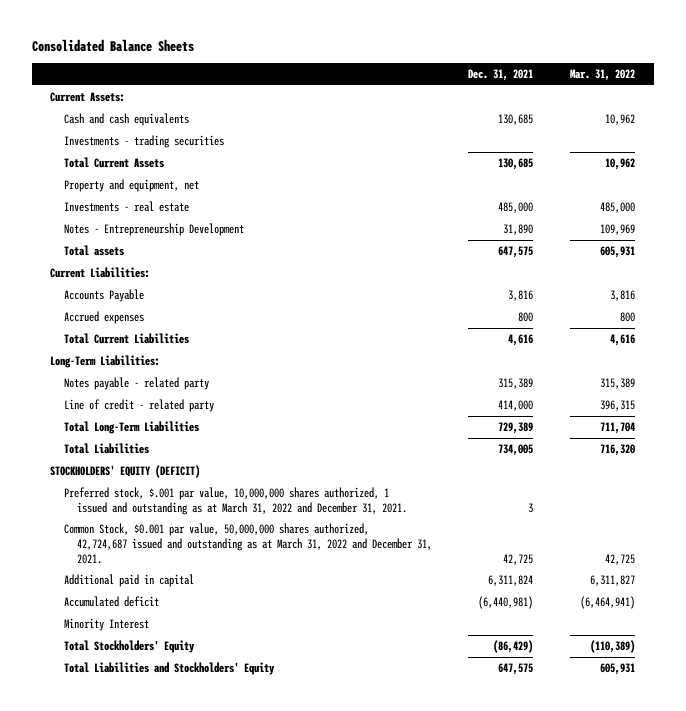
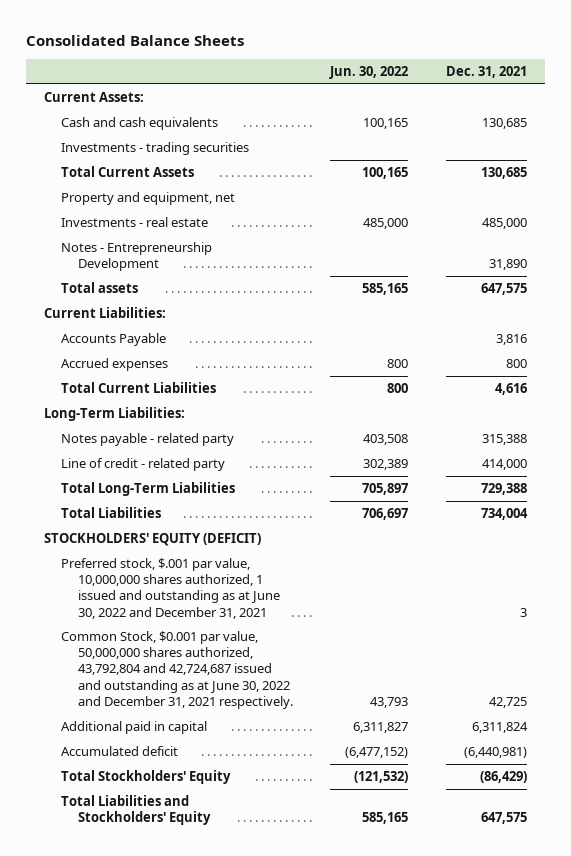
[570,69,636,82] Mar. 31, 2022 -> none
none -> [329,65,409,79] Jun. 30, 2022
[498,378,534,390] 315,389 -> [481,434,527,446] 315,388
[498,422,534,435] 729,389 -> [480,483,527,496] 729,388
[498,444,534,457] 734,005 -> [480,508,528,521] 734,004
[63,487,407,515] Preferred stock, $.001 par value, 10,000,000 shares authorized, 1 issued and outstanding as at March 31, 2022 and December 31, 2021. -> [61,558,281,619] Preferred stock, $.001 par value, 10,000,000 shares authorized, 1 issued and outstanding as at June 30, 2022 and December 31, 2021
[63,523,432,564] Common Stock, $0.001 par value, 50,000,000 shares authorized, 42,724,687 issued and outstanding as at March 31, 2022 and December 31, 2021. -> [61,631,294,709] Common Stock, $0.001 par value, 50,000,000 shares authorized, 43,792,804 and 42,724,687 issued and outstanding as at June 30, 2022 and December 31, 2021 respectively.
[63,618,149,632] Minority Interest -> none

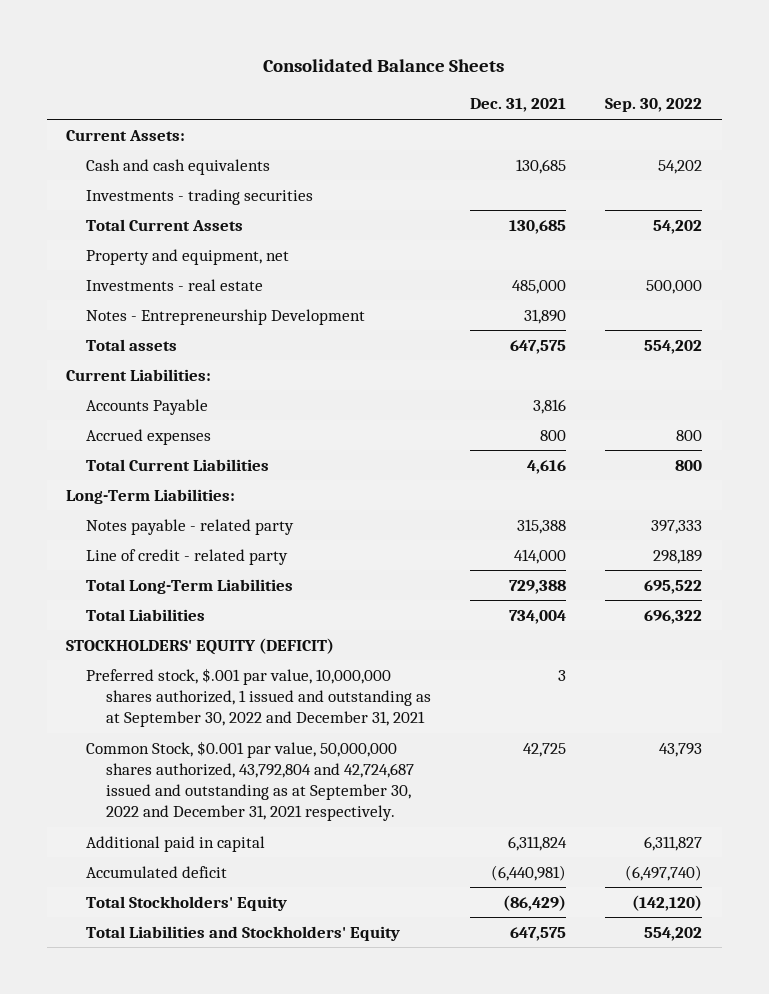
[329,65,409,79] Jun. 30, 2022 -> none
none -> [605,98,703,113] Sep. 30, 2022
[61,558,281,619] Preferred stock, $.001 par value, 10,000,000 shares authorized, 1 issued and outstanding as at June 30, 2022 and December 31, 2021 -> [86,667,431,728] Preferred stock, $.001 par value, 10,000,000 shares authorized, 1 issued and outstanding as at September 30, 2022 and December 31, 2021
[61,631,294,709] Common Stock, $0.001 par value, 50,000,000 shares authorized, 43,792,804 and 42,724,687 issued and outstanding as at June 30, 2022 and December 31, 2021 respectively. -> [86,740,414,822] Common Stock, $0.001 par value, 50,000,000 shares authorized, 43,792,804 and 42,724,687 issued and outstanding as at September 30, 2022 and December 31, 2021 respectively.

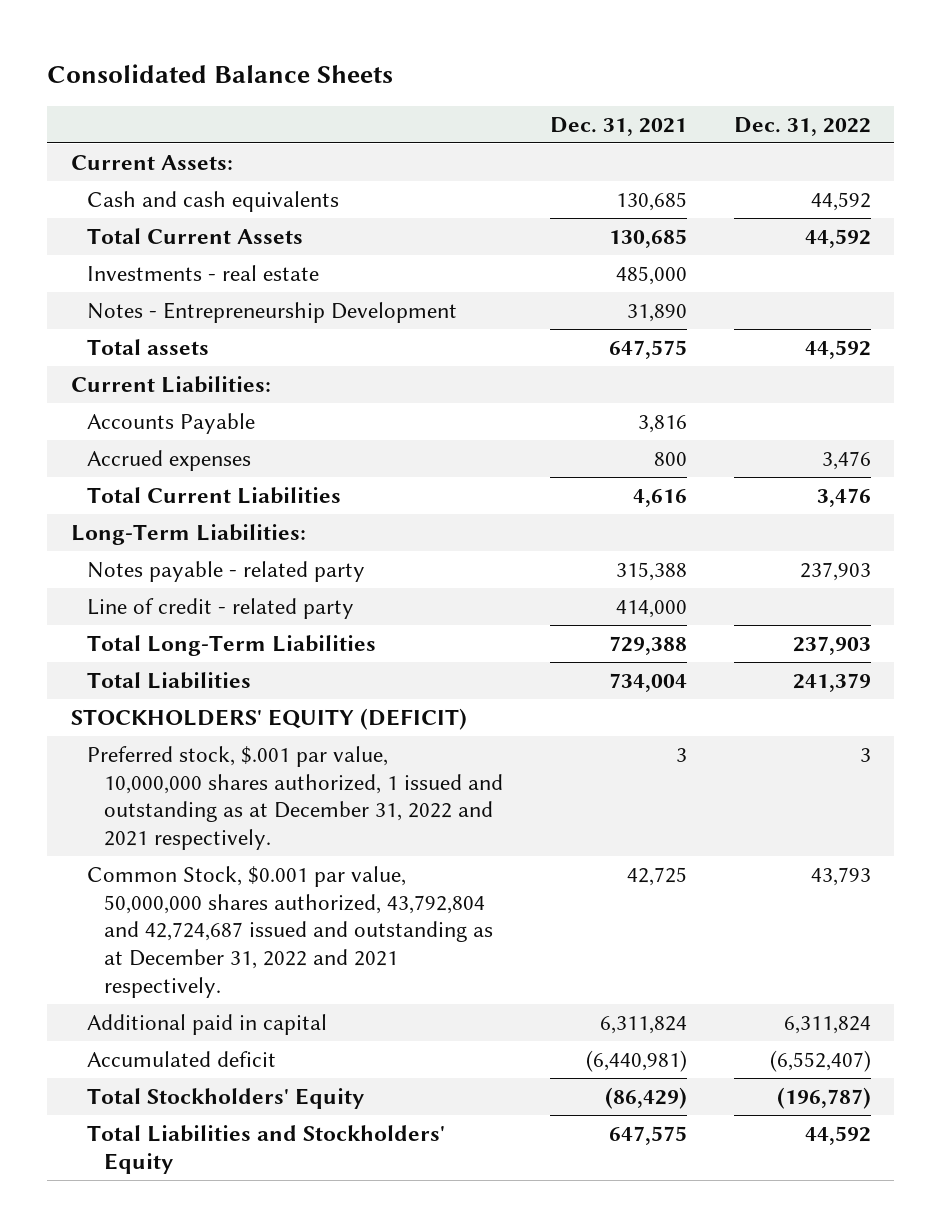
[605,98,703,113] Sep. 30, 2022 -> none
none -> [733,116,871,136] Dec. 31, 2022
[86,188,314,205] Investments - trading securities -> none
[86,248,290,265] Property and equipment, net -> none
[86,667,431,728] Preferred stock, $.001 par value, 10,000,000 shares authorized, 1 issued and outstanding as at September 30, 2022 and December 31, 2021 -> [87,745,503,851] Preferred stock, $.001 par value, 10,000,000 shares authorized, 1 issued and outstanding as at December 31, 2022 and 2021 respectively.
[86,740,414,822] Common Stock, $0.001 par value, 50,000,000 shares authorized, 43,792,804 and 42,724,687 issued and outstanding as at September 30, 2022 and December 31, 2021 respectively. -> [87,865,493,998] Common Stock, $0.001 par value, 50,000,000 shares authorized, 43,792,804 and 42,724,687 issued and outstanding as at December 31, 2022 and 2021 respectively.

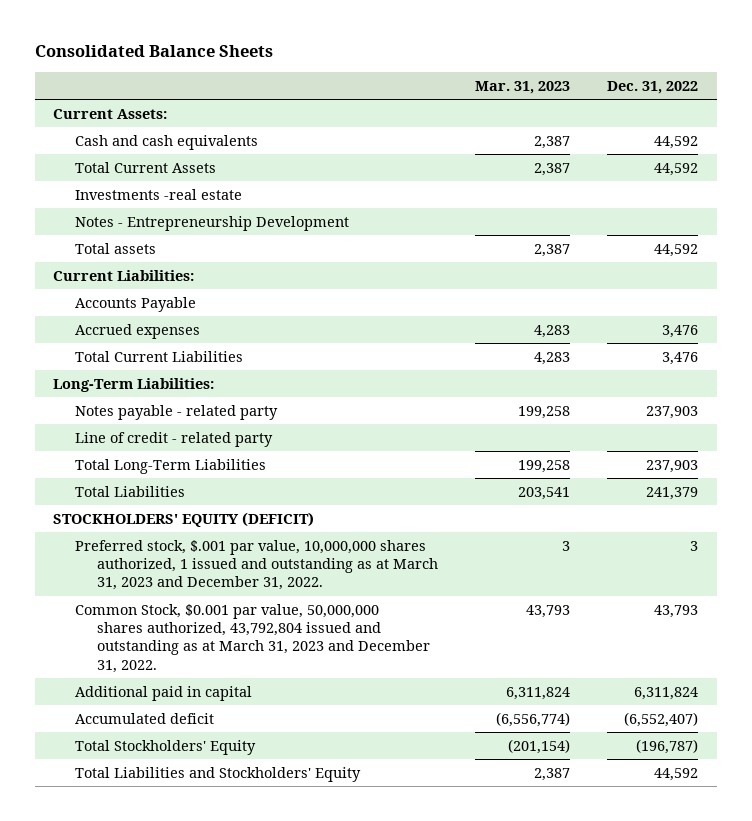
[549,116,687,136] Dec. 31, 2021 -> none
none -> [475,80,571,94] Mar. 31, 2023
[87,264,320,281] Investments - real estate -> [75,188,243,200] Investments -real estate
[87,745,503,851] Preferred stock, $.001 par value, 10,000,000 shares authorized, 1 issued and outstanding as at December 31, 2022 and 2021 respectively. -> [75,539,439,591] Preferred stock, $.001 par value, 10,000,000 shares authorized, 1 issued and outstanding as at March 31, 2023 and December 31, 2022.
[87,865,493,998] Common Stock, $0.001 par value, 50,000,000 shares authorized, 43,792,804 and 42,724,687 issued and outstanding as at December 31, 2022 and 2021 respectively. -> [75,603,431,673] Common Stock, $0.001 par value, 50,000,000 shares authorized, 43,792,804 issued and outstanding as at March 31, 2023 and December 31, 2022.

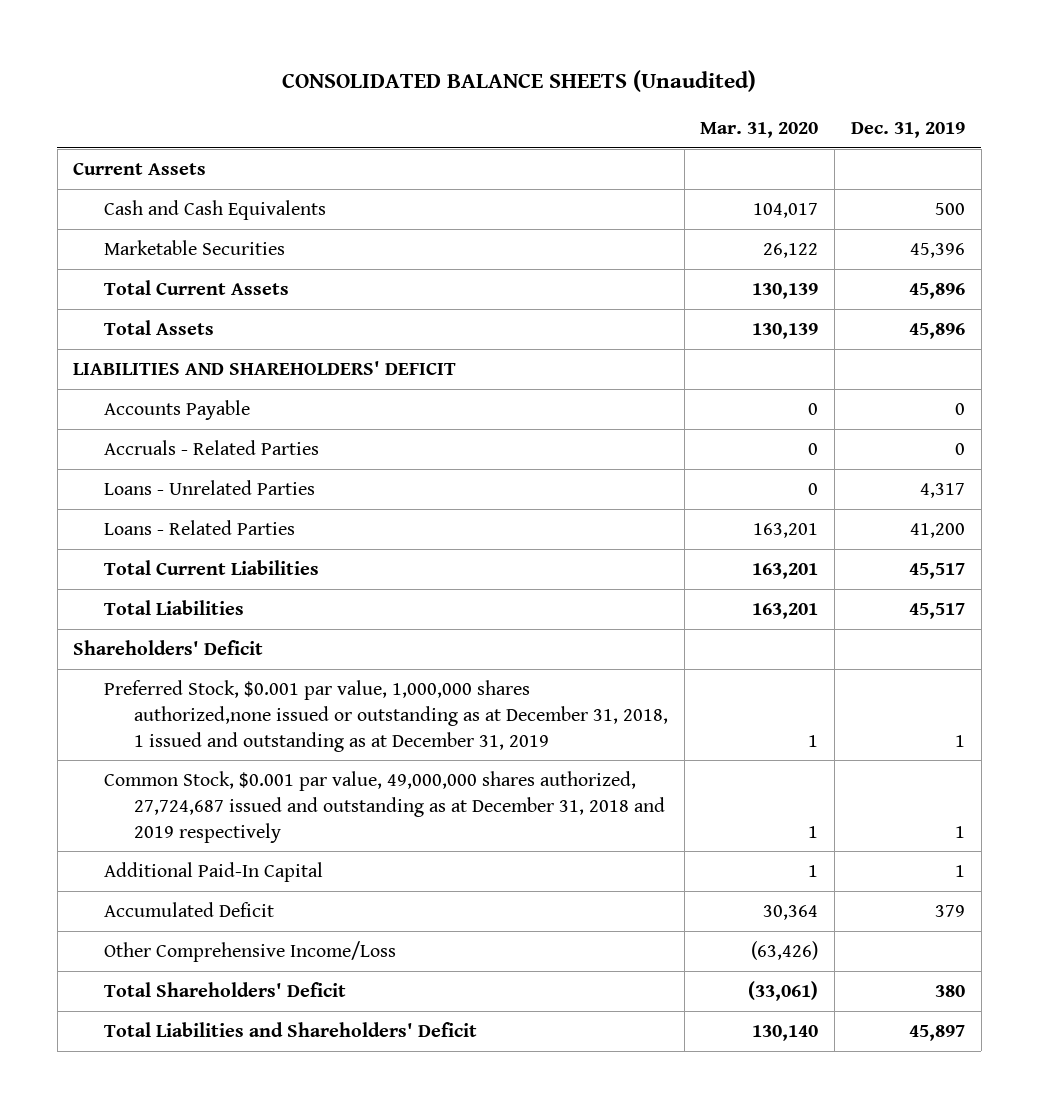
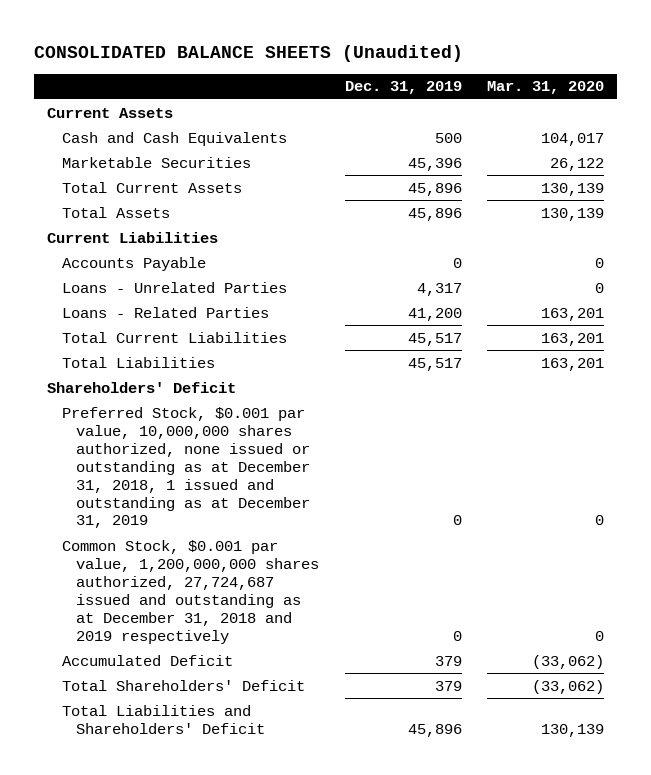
[73,360,457,375] LIABILITIES AND SHAREHOLDERS' DEFICIT -> none
none -> [46,231,218,243] Current Liabilities
[103,439,319,455] Accruals - Related Parties -> none
[103,861,323,882] Additional Paid-In Capital -> none
[103,940,396,962] Other Comprehensive Income/Loss -> none
[103,679,668,752] Preferred Stock, $0.001 par value, 1,000,000 shares authorized,none issued or outstanding as at December 31, 2018, 1 issued and outstanding as at December 31, 2019 -> [61,406,311,529] Preferred Stock, $0.001 par value, 10,000,000 shares authorized, none issued or outstanding as at December 31, 2018, 1 issued and outstanding as at December 31, 2019
[808,734,819,747] 1 -> [594,515,604,526] 0
[954,734,965,747] 1 -> [452,515,462,526] 0
[103,770,665,843] Common Stock, $0.001 par value, 49,000,000 shares authorized, 27,724,687 issued and outstanding as at December 31, 2018 and 2019 respectively -> [61,539,320,644] Common Stock, $0.001 par value, 1,200,000,000 shares authorized, 27,724,687 issued and outstanding as at December 31, 2018 and 2019 respectively
[808,825,819,838] 1 -> [594,630,604,641] 0
[954,825,965,838] 1 -> [452,630,462,641] 0
[763,904,819,920] 30,364 -> [531,654,604,669] (33,062)
[748,980,819,1001] (33,061) -> [531,679,604,694] (33,062)
[934,984,965,997] 380 -> [434,680,462,691] 379
[752,1024,819,1041] 130,140 -> [540,723,604,737] 130,139
[908,1024,965,1041] 45,897 -> [407,723,462,737] 45,896

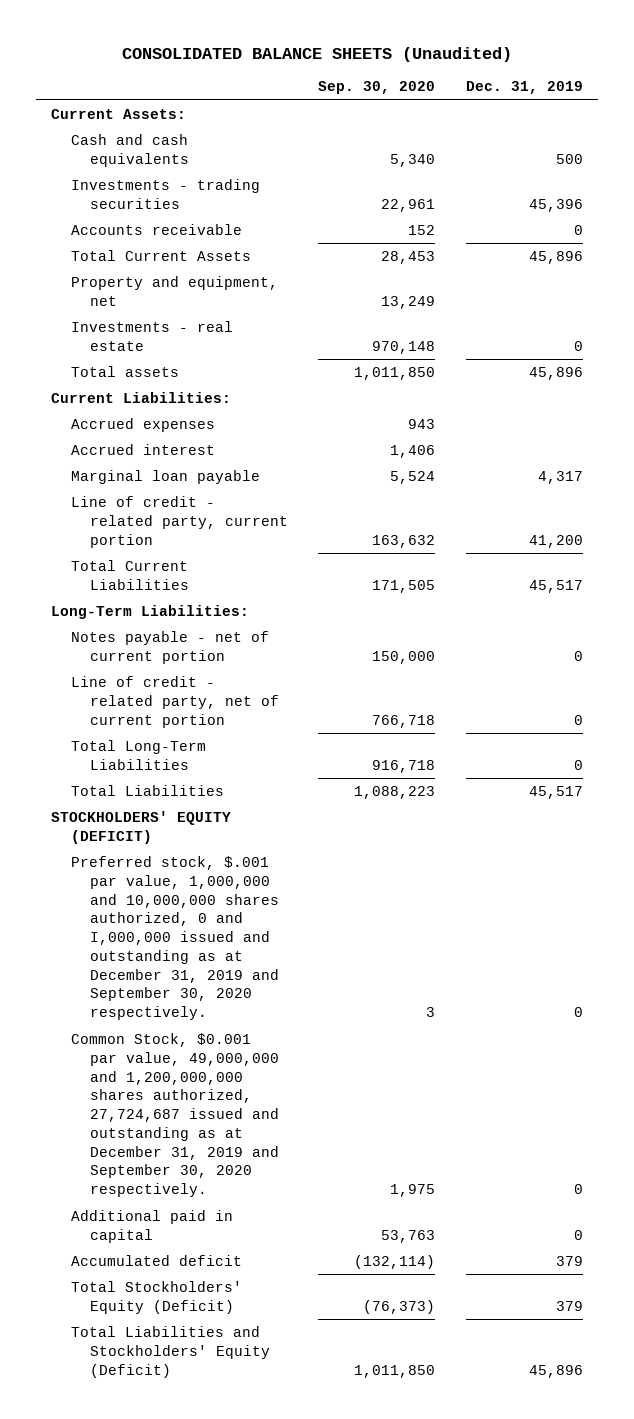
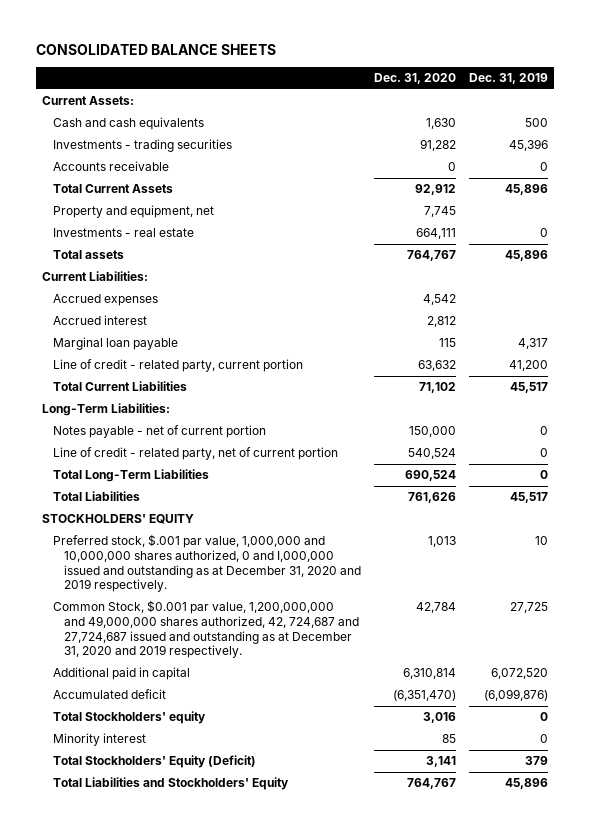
[122,46,513,62] CONSOLIDATED BALANCE SHEETS (Unaudited) -> [36,43,277,55] CONSOLIDATED BALANCE SHEETS
[318,81,436,95] Sep. 30, 2020 -> none
none -> [373,73,456,85] Dec. 31, 2020
[51,811,232,844] STOCKHOLDERS' EQUITY (DEFICIT) -> [42,514,195,525] STOCKHOLDERS' EQUITY
[70,856,279,1021] Preferred stock, $.001 par value, 1,000,000 and 10,000,000 shares authorized, 0 and I,000,000 issued and outstanding as at December 31, 2019 and September 30, 2020 respectively. -> [53,534,361,593] Preferred stock, $.001 par value, 1,000,000 and 10,000,000 shares authorized, 0 and I,000,000 issued and outstanding as at December 31, 2020 and 2019 respectively.
[573,1007,583,1018] 0 -> [534,536,548,546] 10
[70,1033,279,1198] Common Stock, $0.001 par value, 49,000,000 and 1,200,000,000 shares authorized, 27,724,687 issued and outstanding as at December 31, 2019 and September 30, 2020 respectively. -> [53,600,359,659] Common Stock, $0.001 par value, 1,200,000,000 and 49,000,000 shares authorized, 42, 724,687 and 27,724,687 issued and outstanding as at December 31, 2020 and 2019 respectively.
[573,1184,583,1195] 0 -> [509,602,548,614] 27,725
[573,1229,583,1240] 0 -> [490,668,548,680] 6,072,520
[555,1256,583,1267] 379 -> [483,689,548,702] (6,099,876)
none -> [53,711,207,725] Total Stockholders' equity
none -> [53,733,147,747] Minority interest
[70,1326,270,1378] Total Liabilities and Stockholders' Equity (Deficit) -> [53,777,290,791] Total Liabilities and Stockholders' Equity

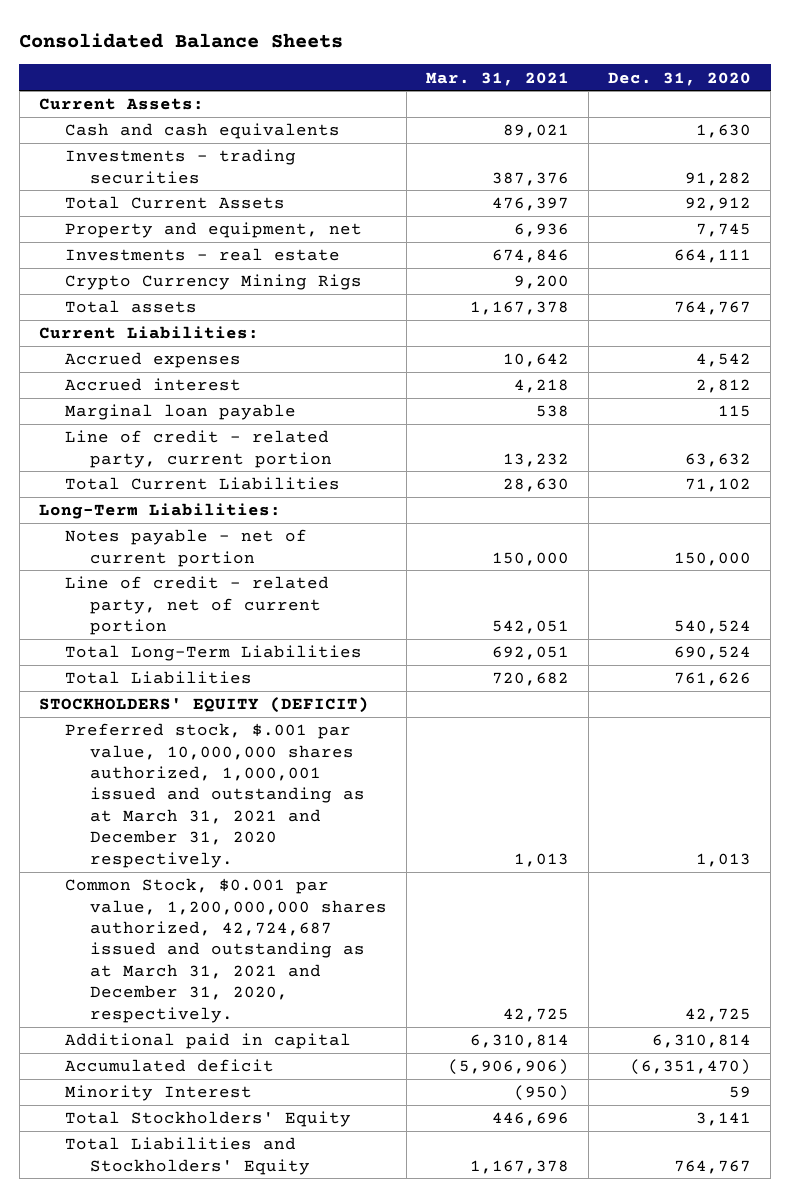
[36,43,277,55] CONSOLIDATED BALANCE SHEETS -> [19,32,344,48] Consolidated Balance Sheets
[468,73,548,85] Dec. 31, 2019 -> none
none -> [426,71,570,86] Mar. 31, 2021
[53,161,170,172] Accounts receivable -> none
none -> [64,274,362,291] Crypto Currency Mining Rigs
[42,514,195,525] STOCKHOLDERS' EQUITY -> [38,697,369,714] STOCKHOLDERS' EQUITY (DEFICIT)
[53,534,361,593] Preferred stock, $.001 par value, 1,000,000 and 10,000,000 shares authorized, 0 and I,000,000 issued and outstanding as at December 31, 2020 and 2019 respectively. -> [64,723,366,868] Preferred stock, $.001 par value, 10,000,000 shares authorized, 1,000,001 issued and outstanding as at March 31, 2021 and December 31, 2020 respectively.
[53,600,359,659] Common Stock, $0.001 par value, 1,200,000,000 and 49,000,000 shares authorized, 42, 724,687 and 27,724,687 issued and outstanding as at December 31, 2020 and 2019 respectively. -> [64,878,388,1023] Common Stock, $0.001 par value, 1,200,000,000 shares authorized, 42,724,687 issued and outstanding as at March 31, 2021 and December 31, 2020, respectively.
[415,602,456,614] 42,784 -> [685,1007,752,1022] 42,725
[53,711,207,725] Total Stockholders' equity -> none
[53,733,147,747] Minority interest -> [64,1085,252,1102] Minority Interest
[441,734,456,744] 85 -> [729,1086,752,1099] 59
[53,755,257,769] Total Stockholders' Equity (Deficit) -> [64,1111,351,1128] Total Stockholders' Equity

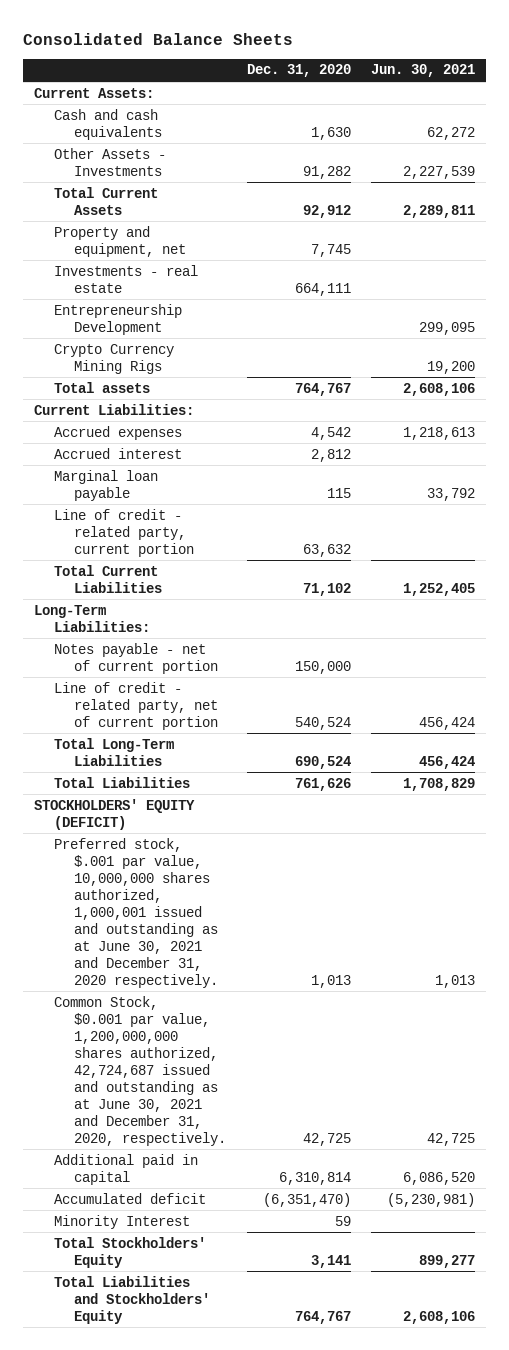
[426,71,570,86] Mar. 31, 2021 -> none
none -> [371,64,476,78] Jun. 30, 2021
[64,149,296,184] Investments - trading securities -> [53,147,166,176] Other Assets - Investments
none -> [53,303,182,335] Entrepreneurship Development
[64,723,366,868] Preferred stock, $.001 par value, 10,000,000 shares authorized, 1,000,001 issued and outstanding as at March 31, 2021 and December 31, 2020 respectively. -> [53,837,218,988] Preferred stock, $.001 par value, 10,000,000 shares authorized, 1,000,001 issued and outstanding as at June 30, 2021 and December 31, 2020 respectively.
[64,878,388,1023] Common Stock, $0.001 par value, 1,200,000,000 shares authorized, 42,724,687 issued and outstanding as at March 31, 2021 and December 31, 2020, respectively. -> [53,995,226,1146] Common Stock, $0.001 par value, 1,200,000,000 shares authorized, 42,724,687 issued and outstanding as at June 30, 2021 and December 31, 2020, respectively.

